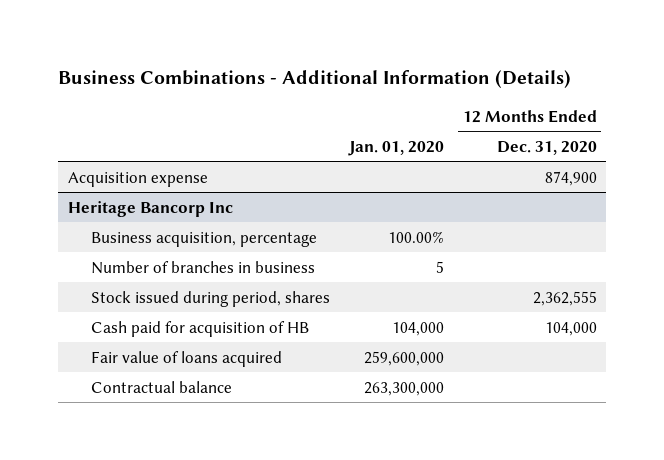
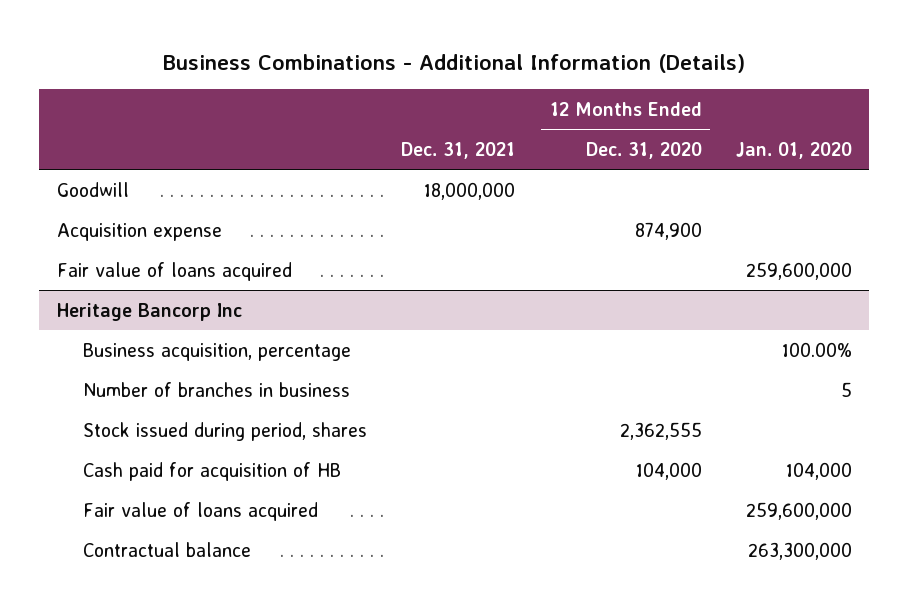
none -> [401,142,516,160] Dec. 31, 2021
none -> [56,181,129,197] Goodwill
none -> [56,261,292,281] Fair value of loans acquired

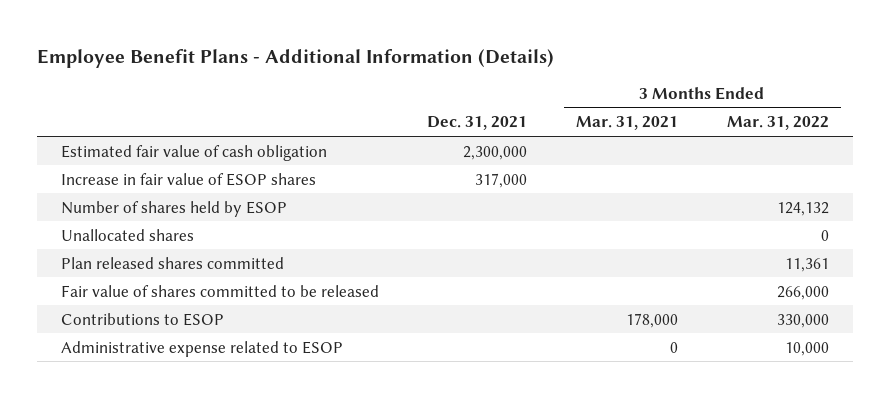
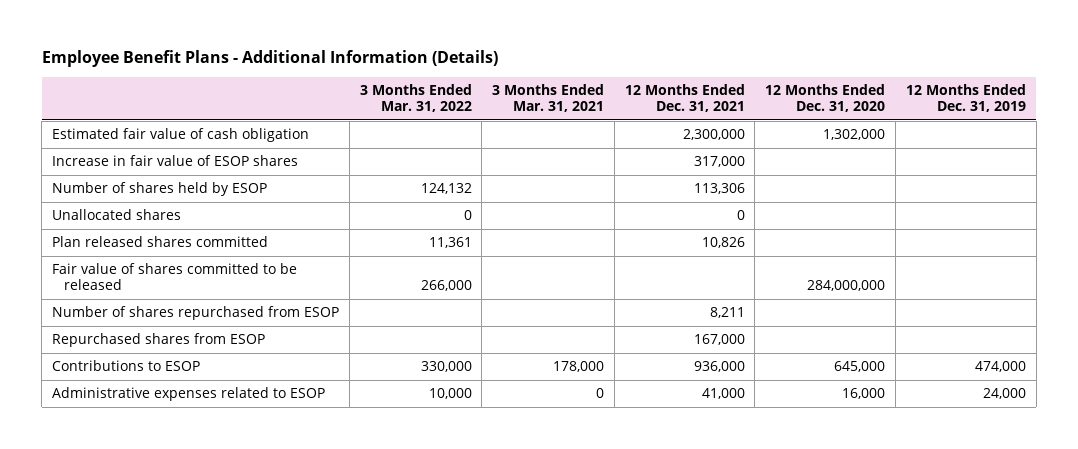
[427,116,528,131] Dec. 31, 2021 -> none
none -> [624,84,745,113] 12 Months Ended Dec. 31, 2021
none -> [765,84,886,113] 12 Months Ended Dec. 31, 2020
none -> [905,84,1026,113] 12 Months Ended Dec. 31, 2019
none -> [51,306,339,321] Number of shares repurchased from ESOP
none -> [51,333,265,348] Repurchased shares from ESOP
[60,340,343,357] Administrative expense related to ESOP -> [51,387,325,402] Administrative expenses related to ESOP

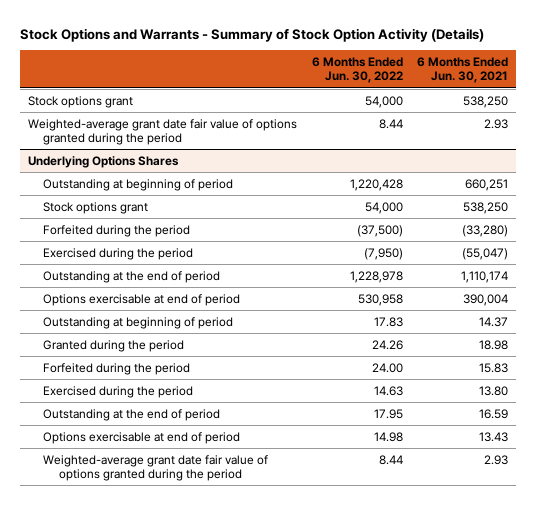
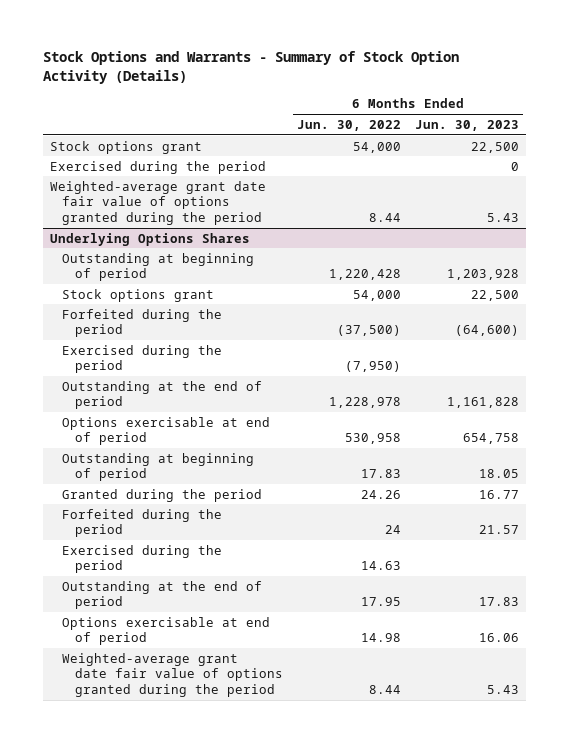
[417,57,509,84] 6 Months Ended Jun. 30, 2021 -> none
none -> [415,119,520,131] Jun. 30, 2023
none -> [50,160,267,174] Exercised during the period
[371,362,403,373] 24.00 -> [384,525,401,535] 24

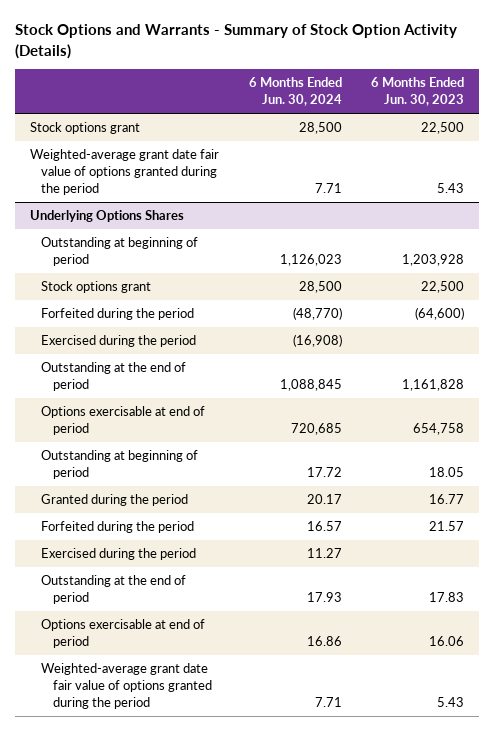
[296,119,401,131] Jun. 30, 2022 -> none
none -> [248,77,342,107] 6 Months Ended Jun. 30, 2024
[50,160,267,174] Exercised during the period -> none

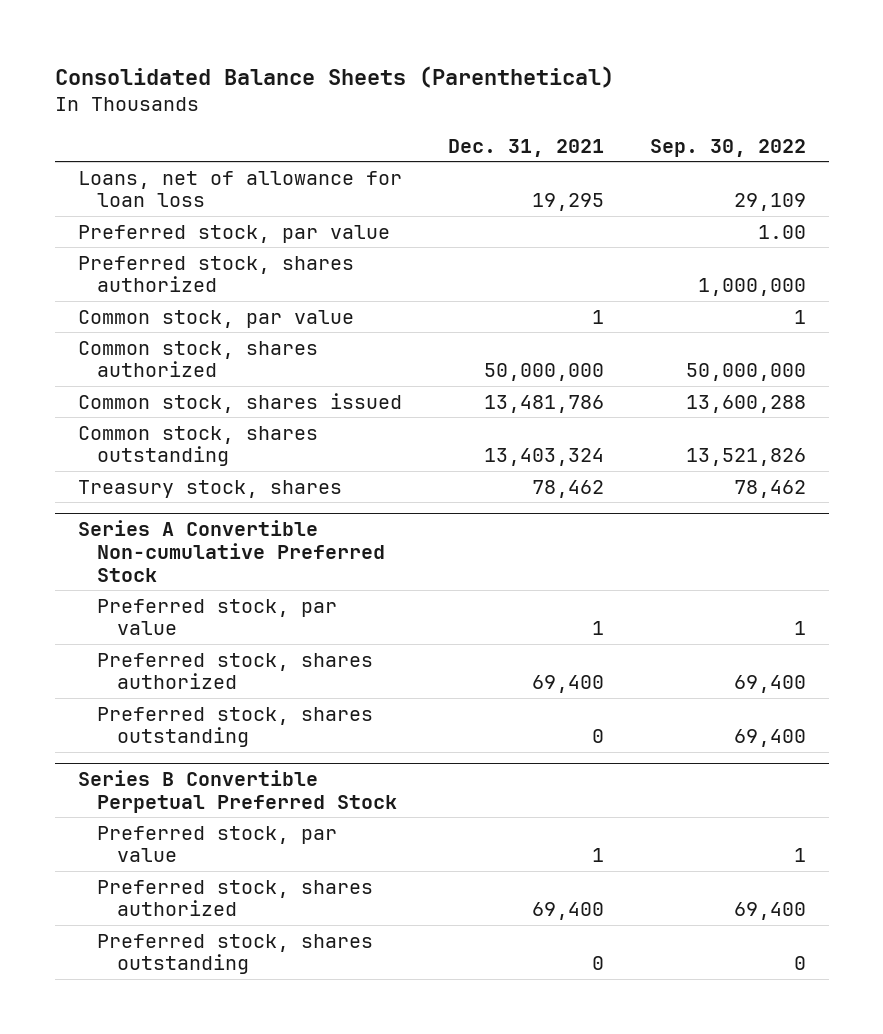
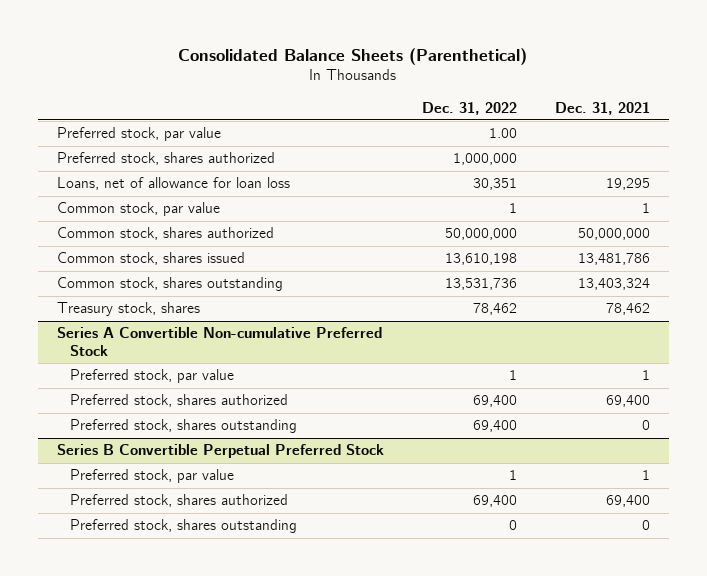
[649,138,806,157] Sep. 30, 2022 -> none
none -> [421,101,517,115] Dec. 31, 2022
[77,170,402,208] Loans, net of allowance for loan loss -> [56,177,290,191] Loans, net of allowance for loan loss

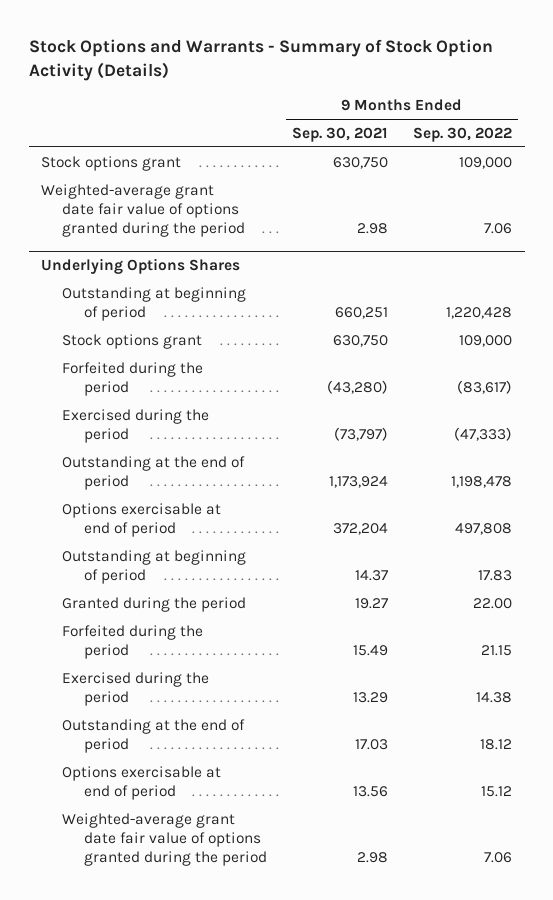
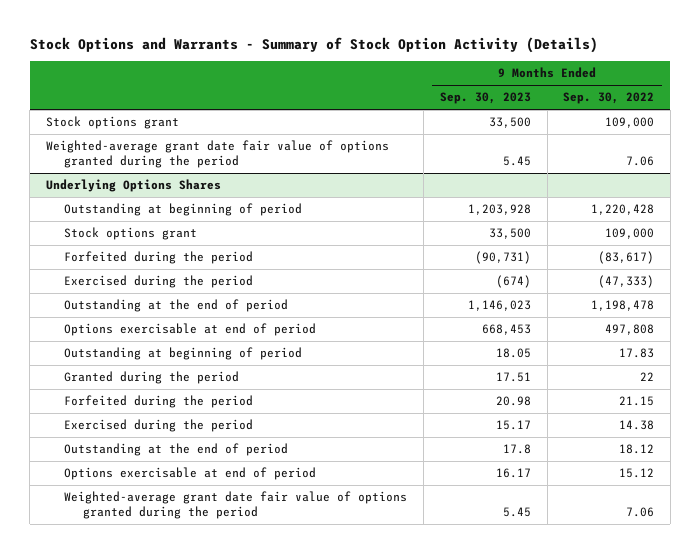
[291,126,388,142] Sep. 30, 2021 -> none
none -> [439,92,531,105] Sep. 30, 2023
[473,597,513,609] 22.00 -> [640,372,655,382] 22

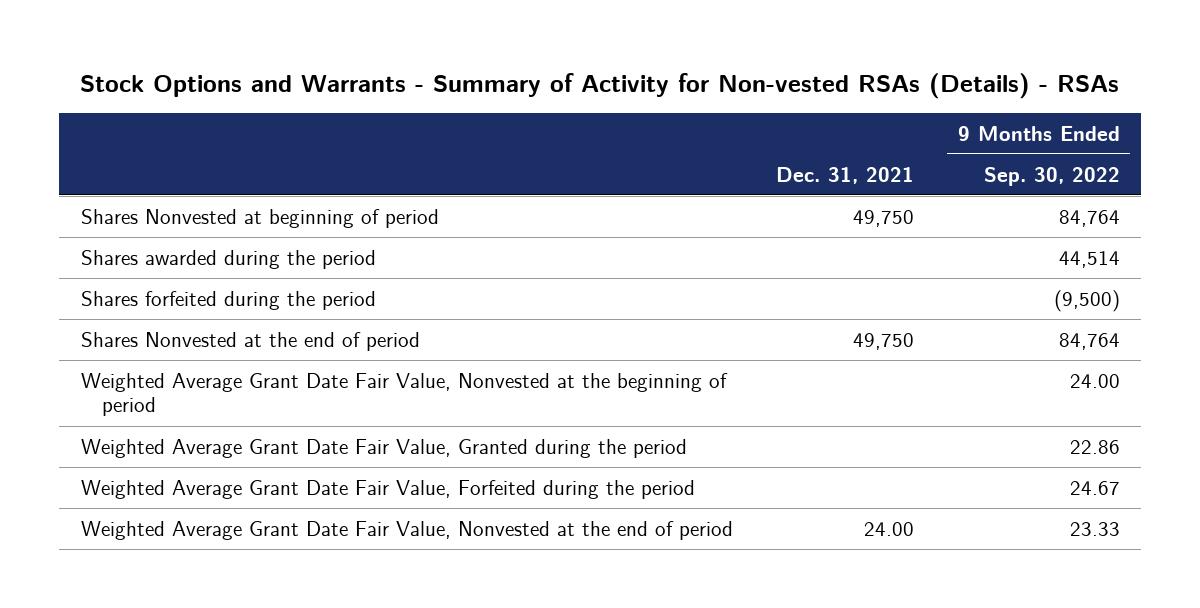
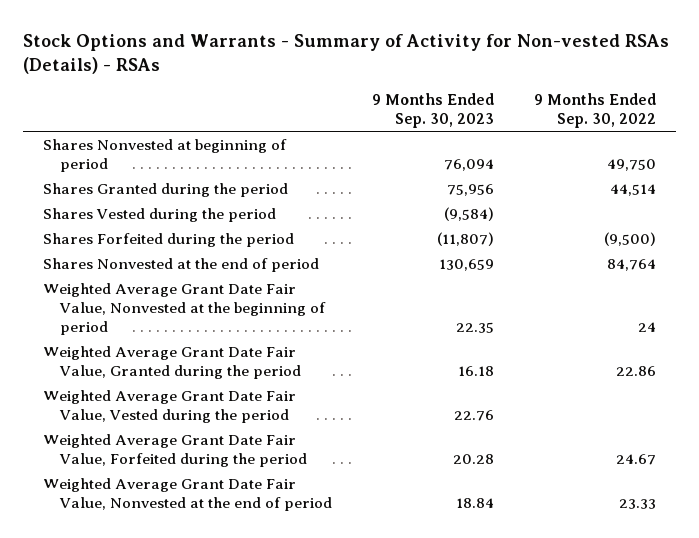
[776,166,915,184] Dec. 31, 2021 -> none
none -> [371,92,494,128] 9 Months Ended Sep. 30, 2023
[1058,209,1120,227] 84,764 -> [606,158,656,171] 49,750
[80,249,376,269] Shares awarded during the period -> [43,183,289,198] Shares Granted during the period
none -> [43,208,277,223] Shares Vested during the period
[80,290,376,310] Shares forfeited during the period -> [43,233,295,248] Shares Forfeited during the period
[1069,373,1120,388] 24.00 -> [637,321,656,332] 24
none -> [43,390,297,423] Weighted Average Grant Date Fair Value, Vested during the period

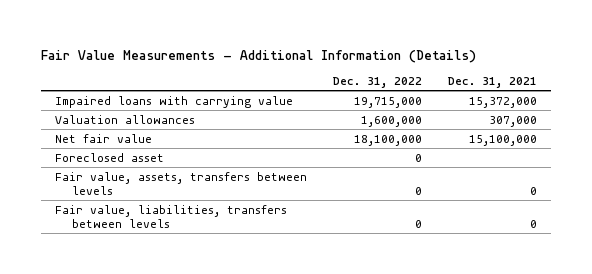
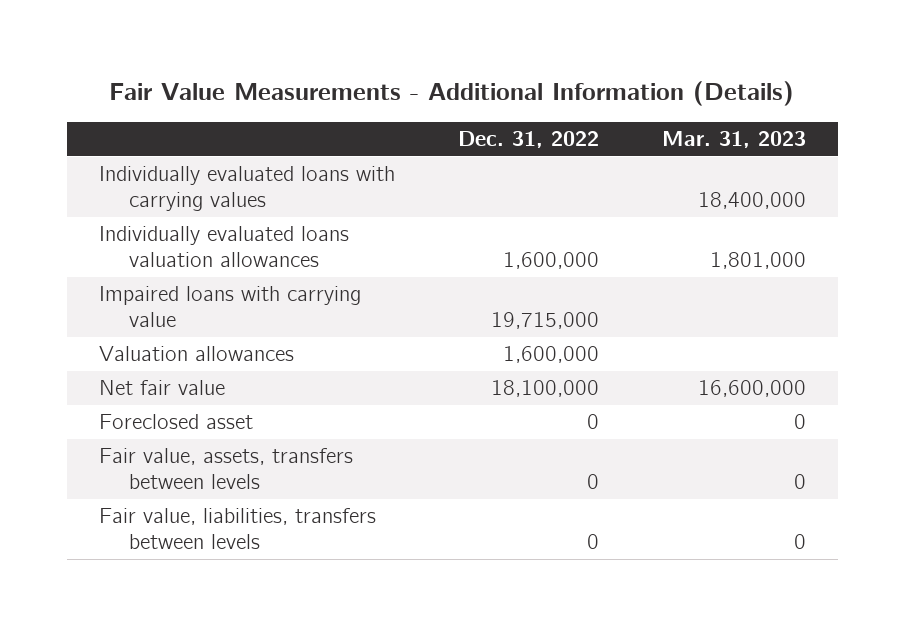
[448,77,538,89] Dec. 31, 2021 -> none
none -> [662,130,807,148] Mar. 31, 2023
none -> [98,166,395,212] Individually evaluated loans with carrying values
none -> [98,226,349,268] Individually evaluated loans valuation allowances

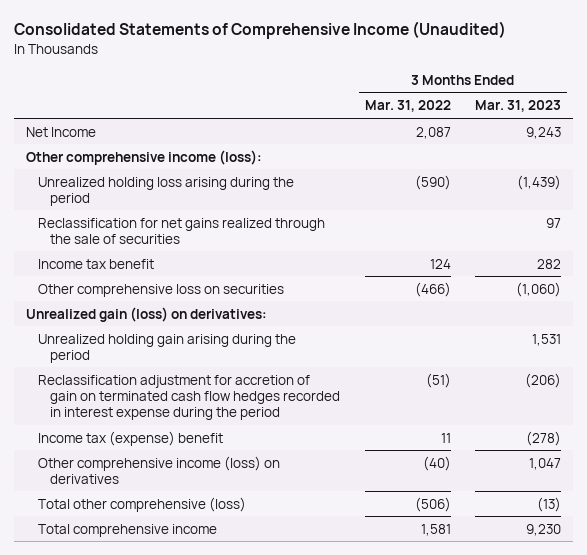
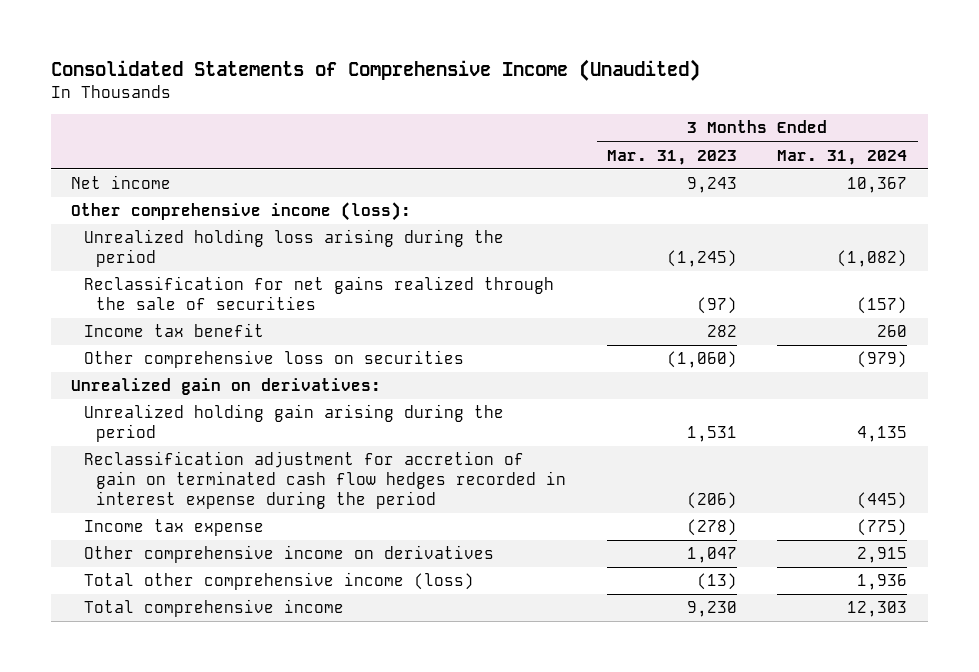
[364,100,451,113] Mar. 31, 2022 -> none
none -> [777,149,908,165] Mar. 31, 2024
[26,126,97,137] Net Income -> [71,175,172,190] Net income
[517,174,562,190] (1,439) -> [666,250,737,268] (1,245)
[546,217,562,228] 97 -> [696,297,737,315] (97)
[26,306,268,322] Unrealized gain (loss) on derivatives: -> [71,378,382,396] Unrealized gain on derivatives:
[38,430,224,446] Income tax (expense) benefit -> [83,519,264,537] Income tax expense
[38,455,281,484] Other comprehensive income (loss) on derivatives -> [83,545,494,564] Other comprehensive income on derivatives
[38,496,247,512] Total other comprehensive (loss) -> [83,572,474,591] Total other comprehensive income (loss)

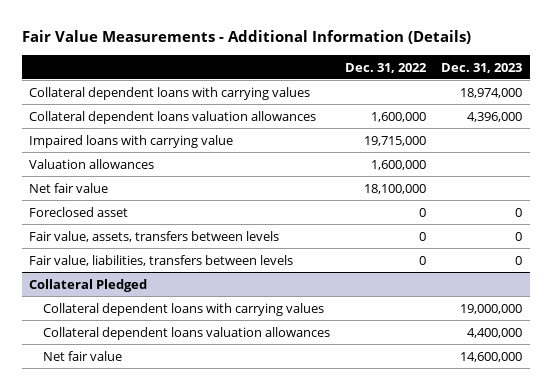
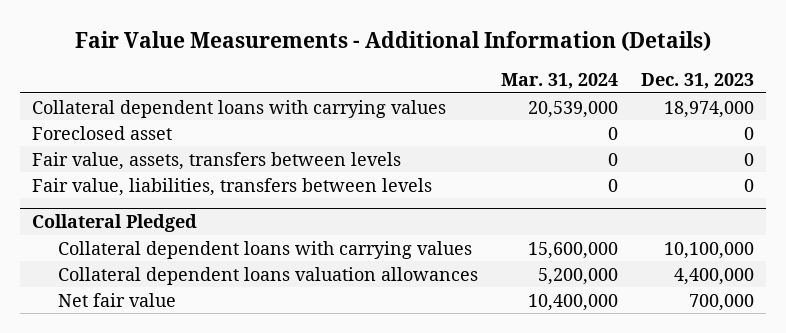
[345,62,428,73] Dec. 31, 2022 -> none
none -> [500,73,618,90] Mar. 31, 2024
[29,110,317,124] Collateral dependent loans valuation allowances -> none
[29,134,234,148] Impaired loans with carrying value -> none
[29,158,155,169] Valuation allowances -> none
[29,182,109,193] Net fair value -> none
[460,303,523,314] 19,000,000 -> [664,241,755,259] 10,100,000
[460,351,523,362] 14,600,000 -> [689,293,755,311] 700,000

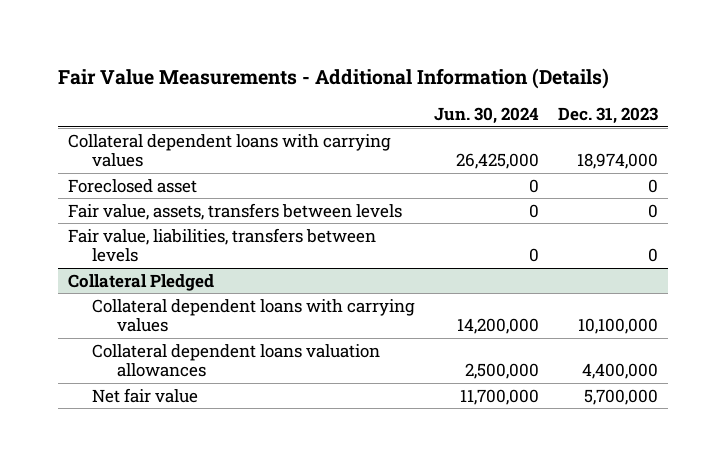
[500,73,618,90] Mar. 31, 2024 -> none
none -> [434,107,540,125] Jun. 30, 2024
[689,293,755,311] 700,000 -> [584,388,659,405] 5,700,000

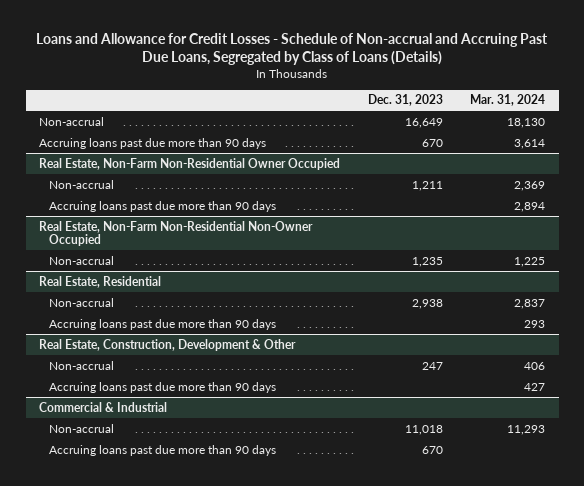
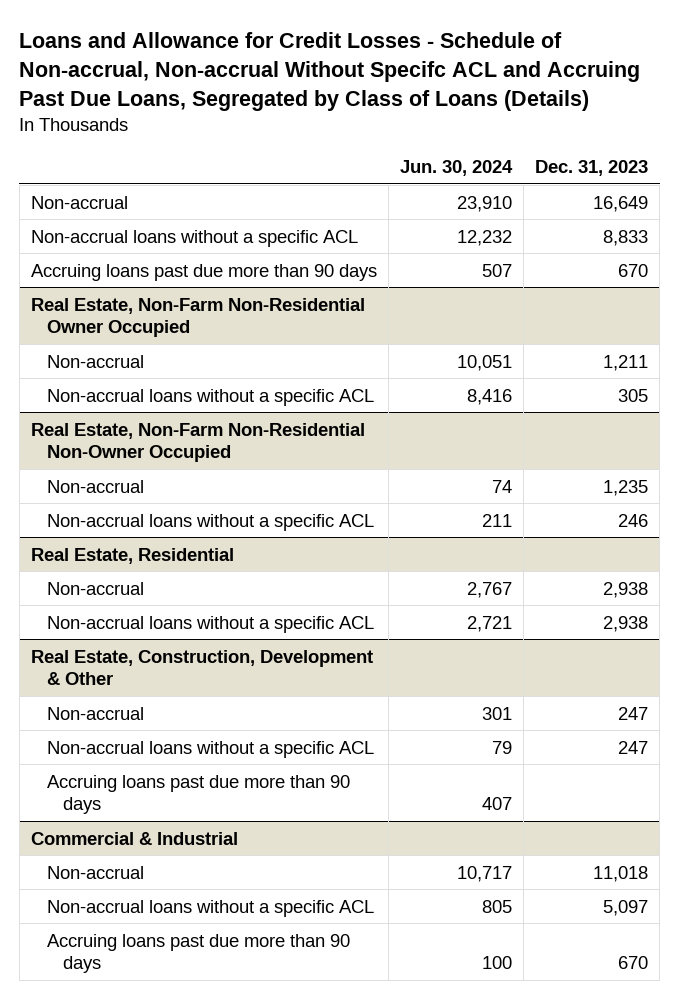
[36,32,549,66] Loans and Allowance for Credit Losses - Schedule of Non-accrual and Accruing Past Due Loans, Segregated by Class of Loans (Details) -> [19,31,641,111] Loans and Allowance for Credit Losses - Schedule of Non-accrual, Non-accrual Without Specifc ACL and Accruing Past Due Loans, Segregated by Class of Loans (Details)
[470,94,546,107] Mar. 31, 2024 -> none
none -> [399,159,513,176] Jun. 30, 2024
none -> [30,229,358,247] Non-accrual loans without a specific ACL
[48,200,276,212] Accruing loans past due more than 90 days -> none
none -> [46,388,374,406] Non-accrual loans without a specific ACL
none -> [46,513,374,531] Non-accrual loans without a specific ACL
[48,318,276,330] Accruing loans past due more than 90 days -> none
none -> [46,615,374,633] Non-accrual loans without a specific ACL
none -> [46,740,374,758] Non-accrual loans without a specific ACL
none -> [46,899,374,917] Non-accrual loans without a specific ACL

